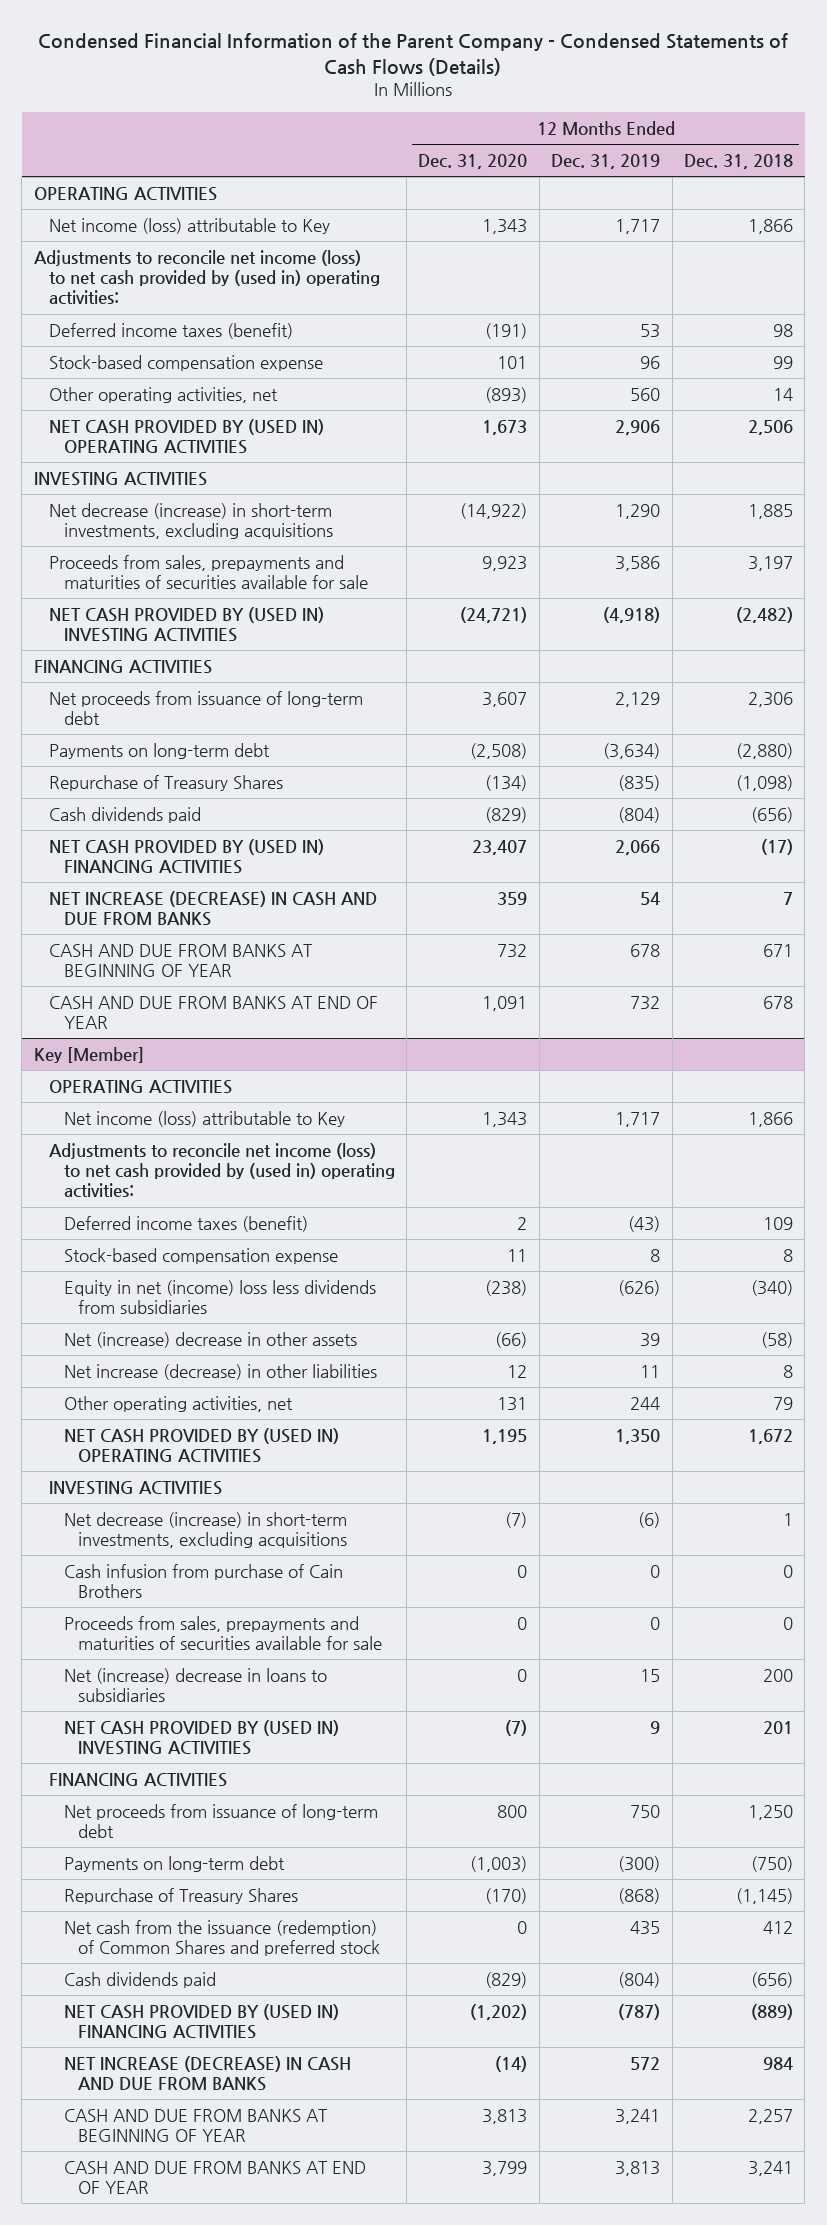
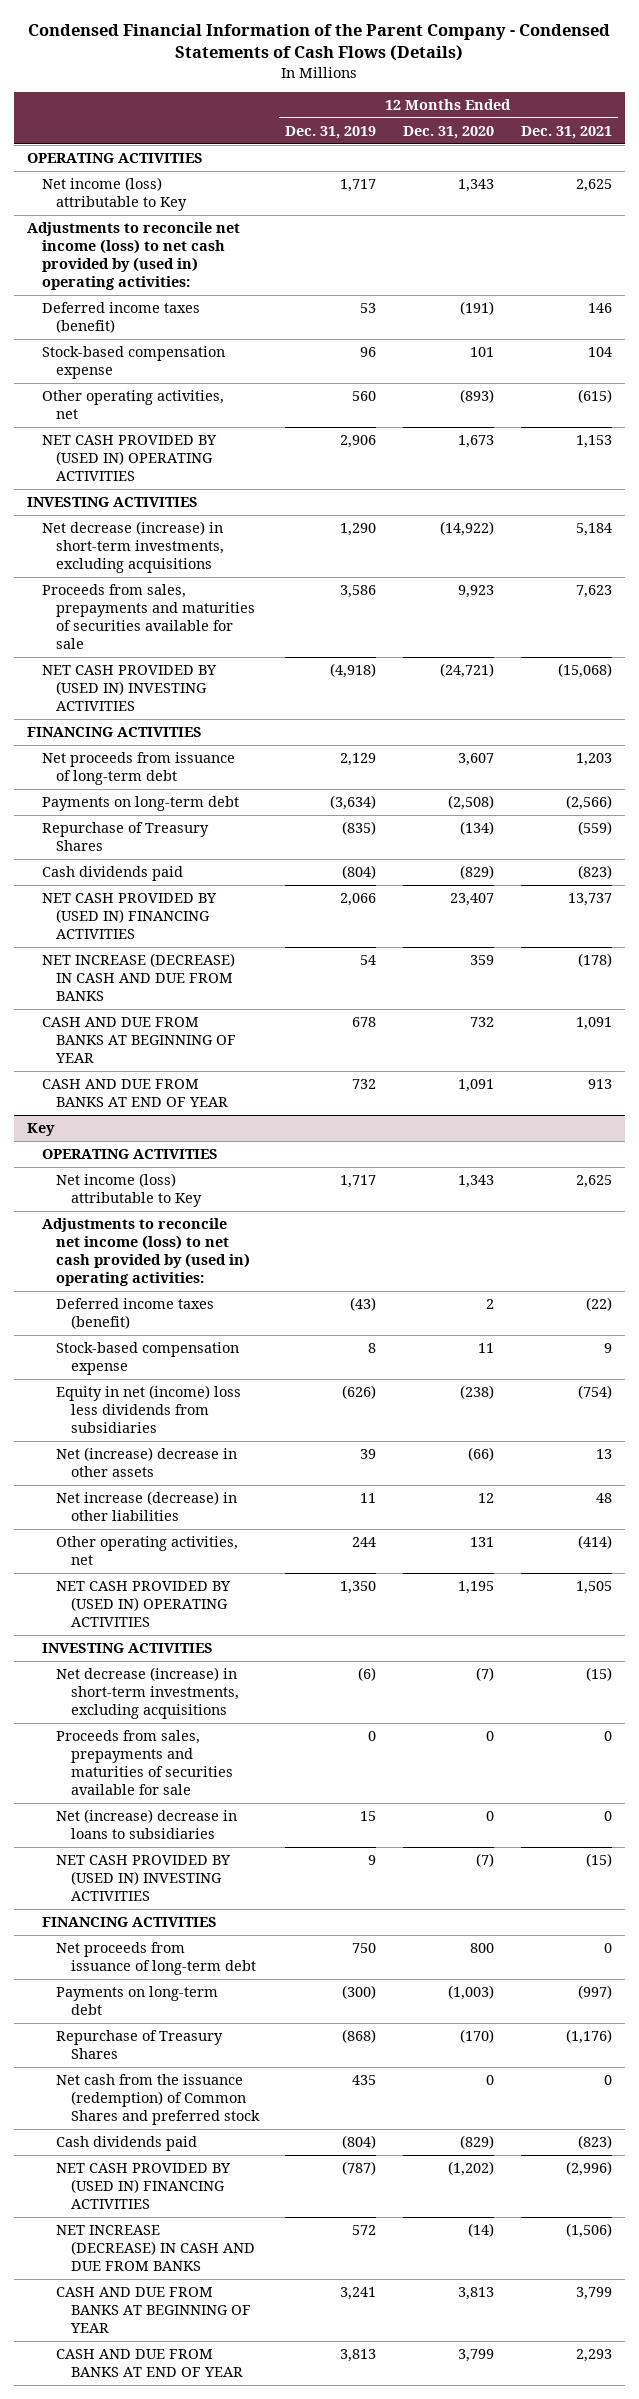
[684,153,794,169] Dec. 31, 2018 -> none
none -> [520,125,612,139] Dec. 31, 2021
[33,1046,144,1063] Key [Member] -> [27,1123,56,1137] Key
[63,1563,343,1599] Cash infusion from purchase of Cain Brothers -> none

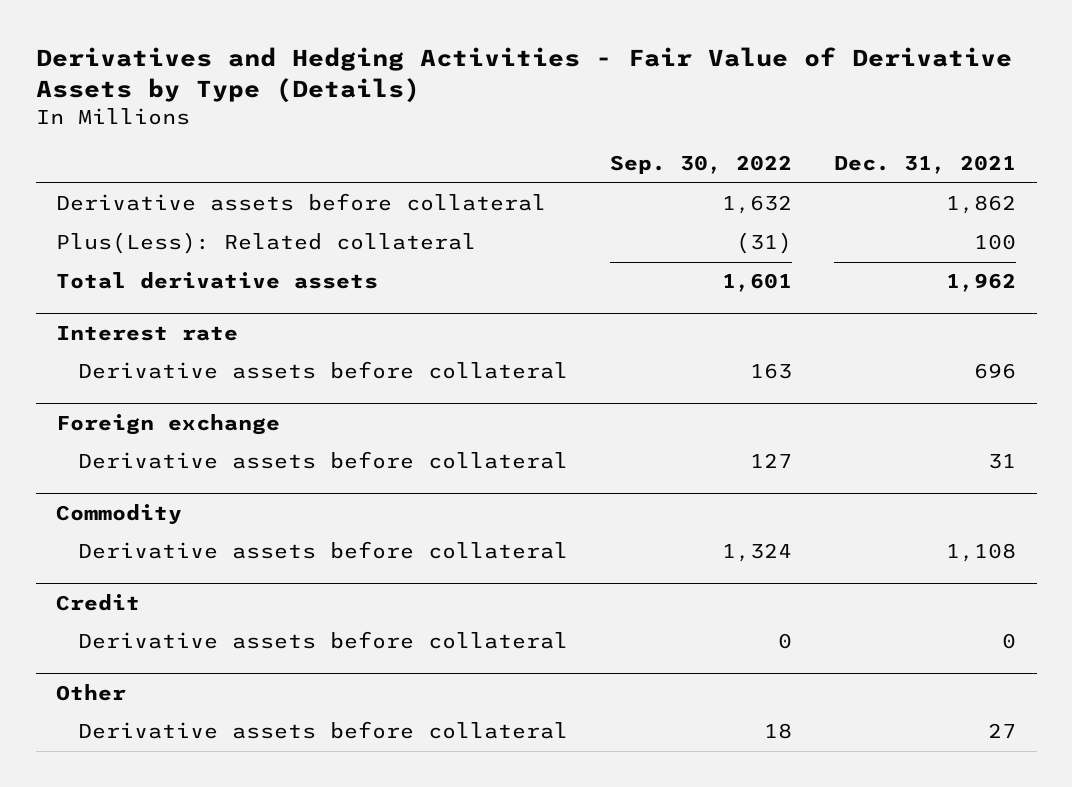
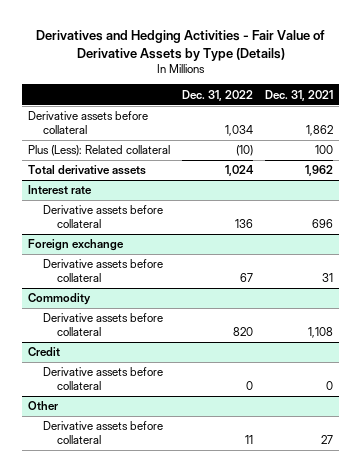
[609,155,792,175] Sep. 30, 2022 -> none
none -> [182,89,254,101] Dec. 31, 2022
[56,232,477,255] Plus(Less): Related collateral -> [28,145,171,157] Plus (Less): Related collateral

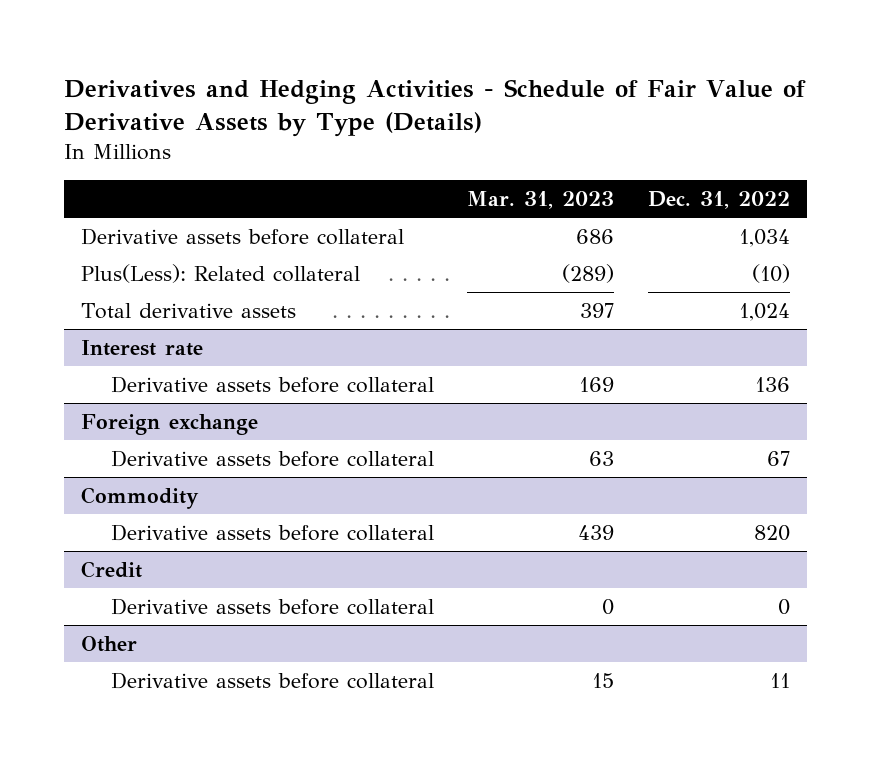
[35,29,325,61] Derivatives and Hedging Activities - Fair Value of Derivative Assets by Type (Details) -> [63,78,806,137] Derivatives and Hedging Activities - Schedule of Fair Value of Derivative Assets by Type (Details)
[265,89,334,101] Dec. 31, 2021 -> none
none -> [467,191,615,210] Mar. 31, 2023
[28,145,171,157] Plus (Less): Related collateral -> [80,264,360,284] Plus(Less): Related collateral

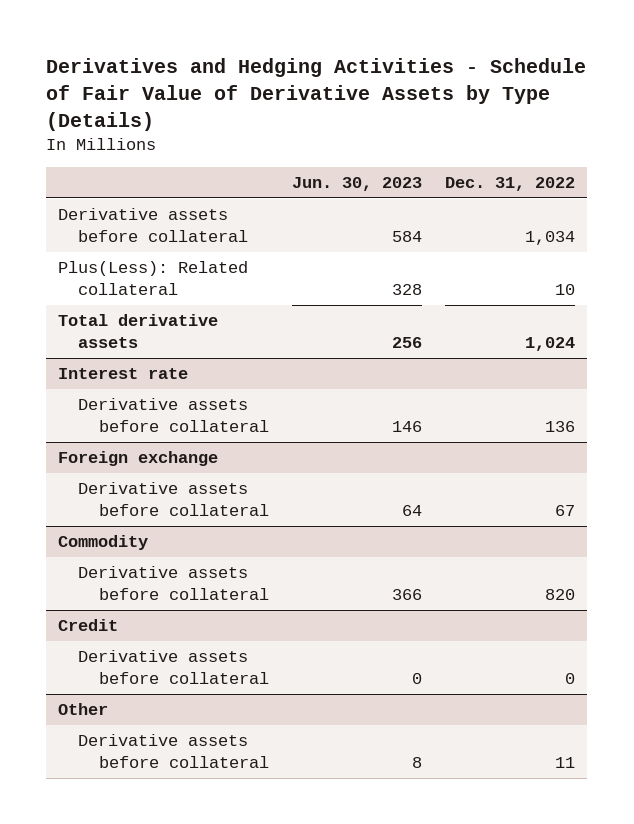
[467,191,615,210] Mar. 31, 2023 -> none
none -> [291,177,422,192] Jun. 30, 2023
[752,264,791,284] (10) -> [555,283,576,295] 10

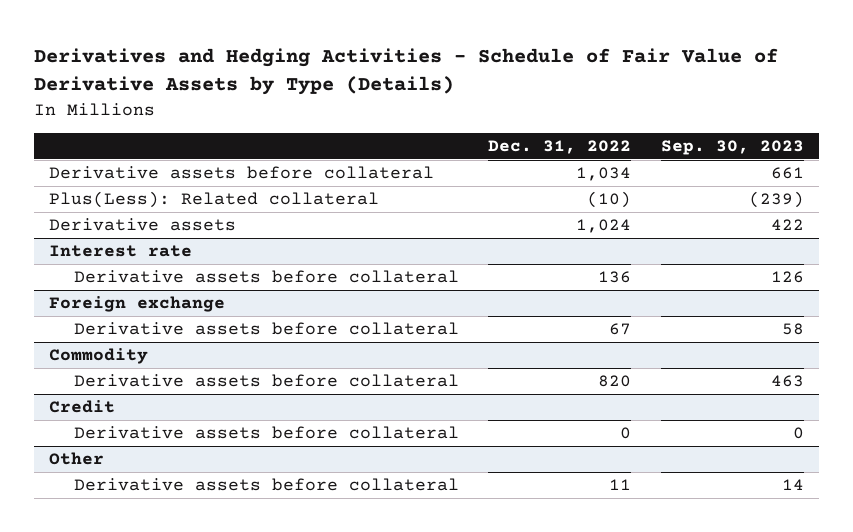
[291,177,422,192] Jun. 30, 2023 -> none
none -> [660,139,804,155] Sep. 30, 2023
[555,283,576,295] 10 -> [587,191,632,209] (10)
[58,314,219,348] Total derivative assets -> [49,218,237,232] Derivative assets

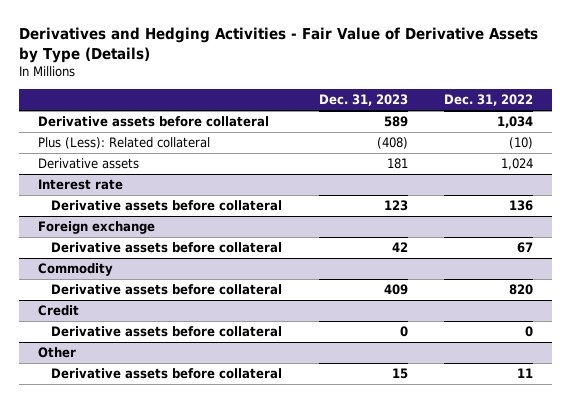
[34,48,779,96] Derivatives and Hedging Activities - Schedule of Fair Value of Derivative Assets by Type (Details) -> [19,27,539,64] Derivatives and Hedging Activities - Fair Value of Derivative Assets by Type (Details)
[660,139,804,155] Sep. 30, 2023 -> none
none -> [318,94,408,107] Dec. 31, 2023
[49,191,380,209] Plus(Less): Related collateral -> [37,137,210,150] Plus (Less): Related collateral

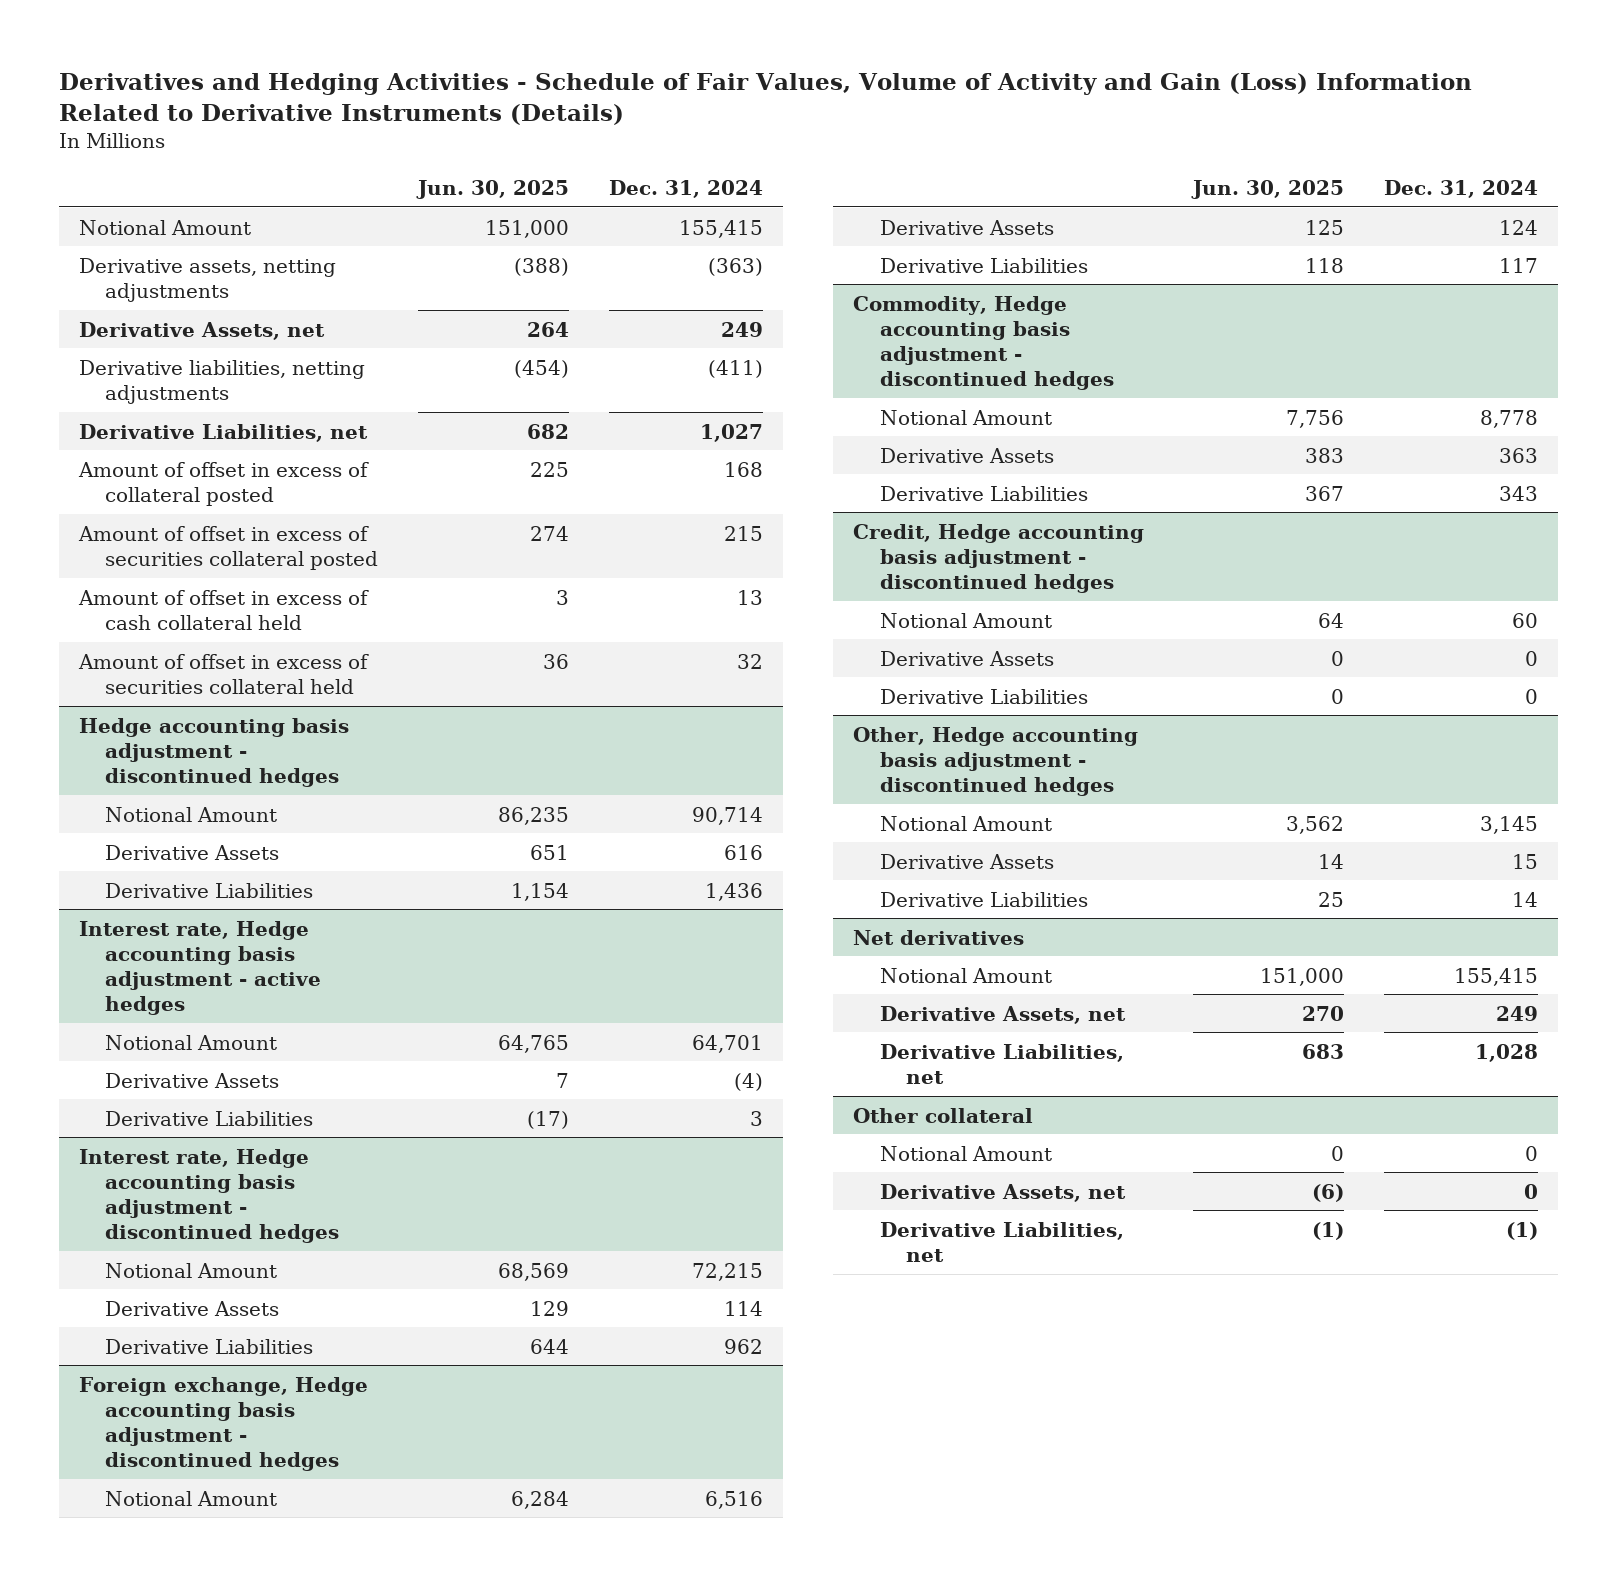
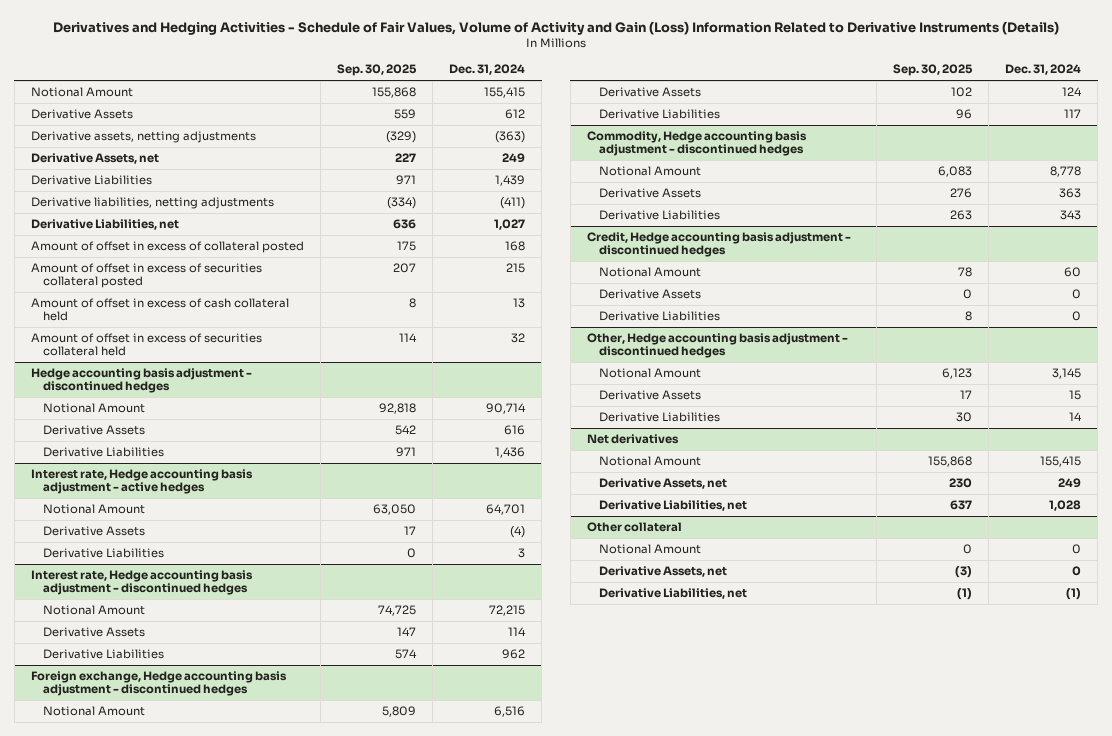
[416,179,570,199] Jun. 30, 2025 -> none
none -> [337,64,418,77] Sep. 30, 2025
none -> [30,109,133,120] Derivative Assets
none -> [30,175,152,186] Derivative Liabilities

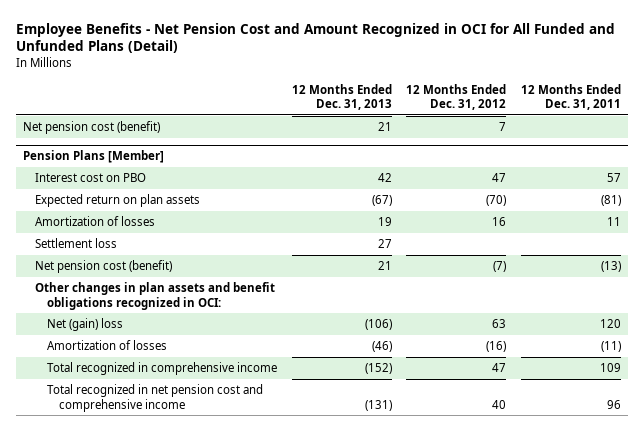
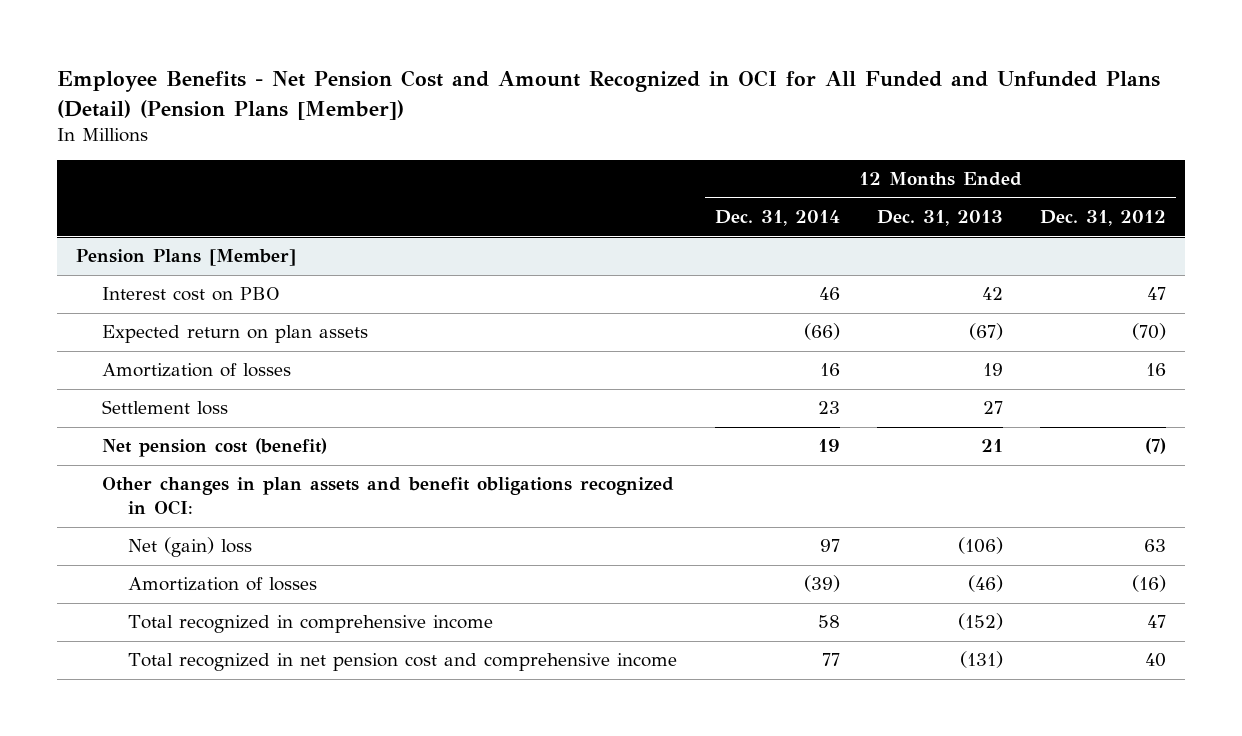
[15,22,615,54] Employee Benefits - Net Pension Cost and Amount Recognized in OCI for All Funded and Unfunded Plans (Detail) -> [57,70,1161,120] Employee Benefits - Net Pension Cost and Amount Recognized in OCI for All Funded and Unfunded Plans (Detail) (Pension Plans [Member])
[520,83,621,111] 12 Months Ended Dec. 31, 2011 -> none
none -> [714,210,840,227] Dec. 31, 2014
[23,120,161,134] Net pension cost (benefit) -> none

